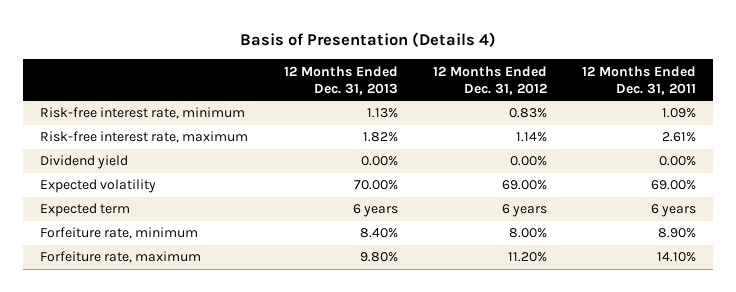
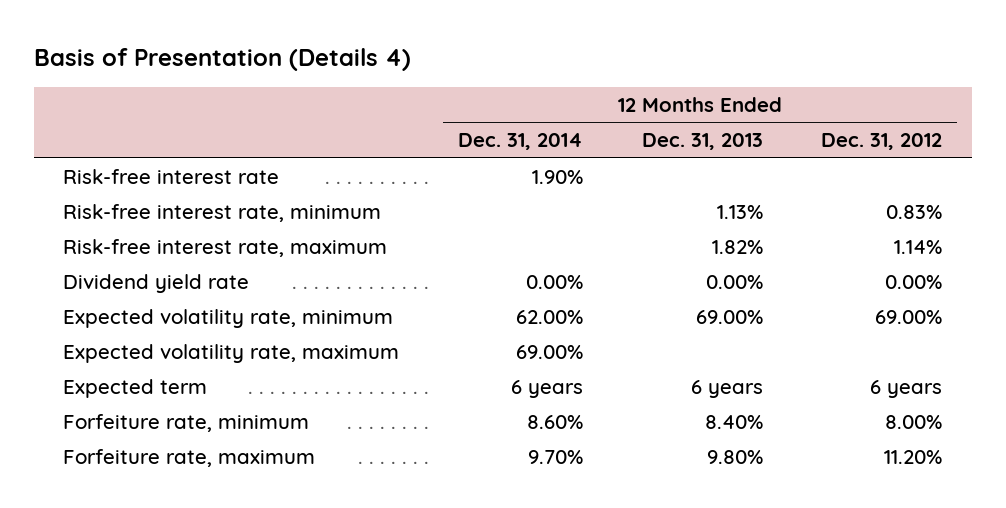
[581,65,696,95] 12 Months Ended Dec. 31, 2011 -> none
none -> [458,133,584,151] Dec. 31, 2014
none -> [63,169,280,185] Risk-free interest rate
[40,155,129,170] Dividend yield -> [63,274,250,294] Dividend yield rate
[40,179,157,194] Expected volatility -> [63,309,394,329] Expected volatility rate, minimum
[353,180,398,191] 70.00% -> [695,310,763,325] 69.00%
none -> [63,344,400,364] Expected volatility rate, maximum

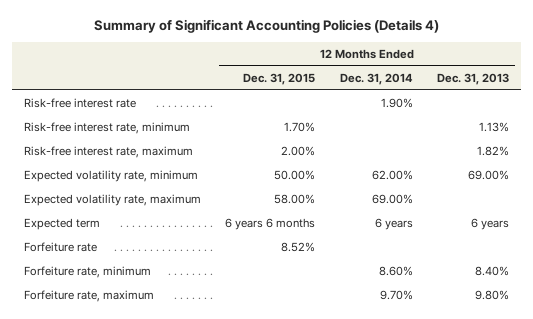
[34,48,412,72] Basis of Presentation (Details 4) -> [93,19,439,34] Summary of Significant Accounting Policies (Details 4)
[821,133,943,151] Dec. 31, 2012 -> none
none -> [243,72,316,85] Dec. 31, 2015
[63,274,250,294] Dividend yield rate -> none
none -> [24,242,98,253] Forfeiture rate

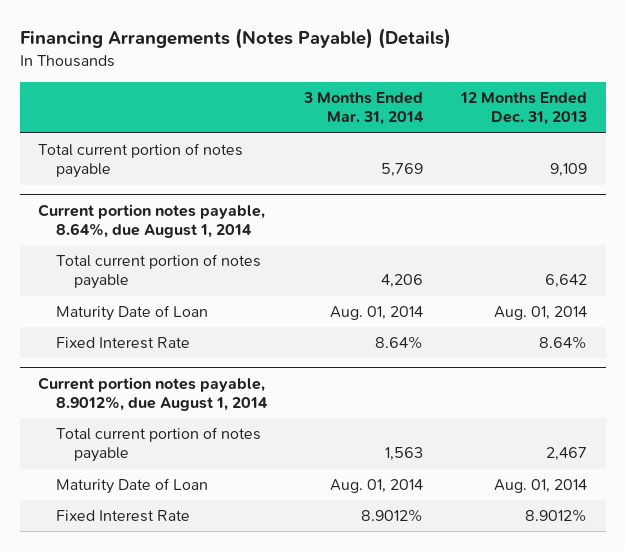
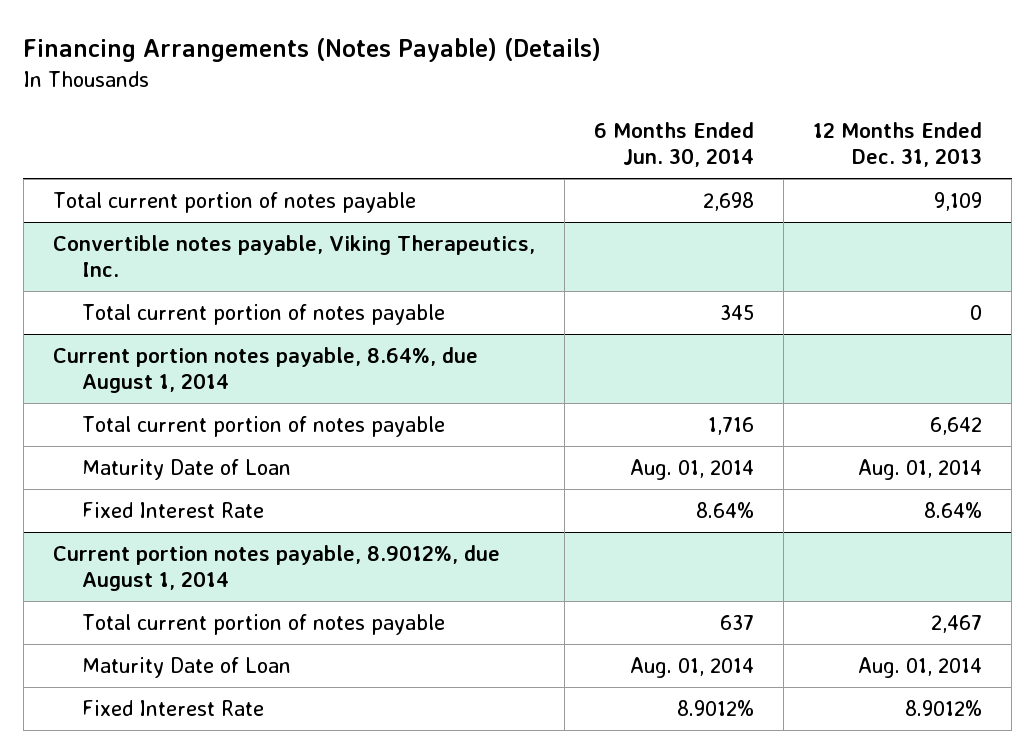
[303,91,425,126] 3 Months Ended Mar. 31, 2014 -> none
none -> [594,121,755,168] 6 Months Ended Jun. 30, 2014
none -> [53,234,536,278] Convertible notes payable, Viking Therapeutics, Inc.
none -> [82,303,446,325] Total current portion of notes payable

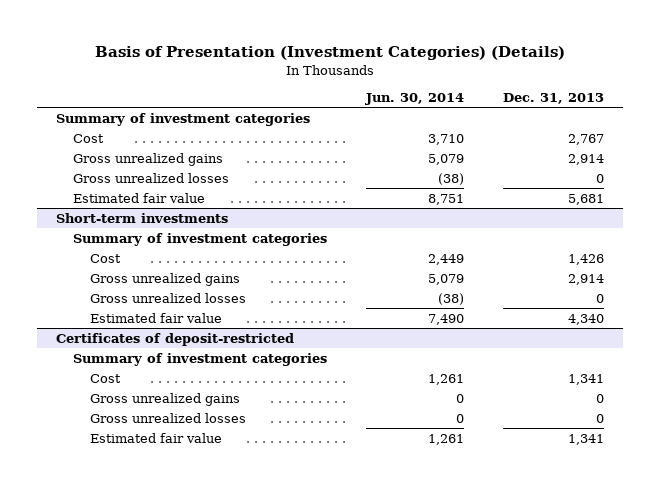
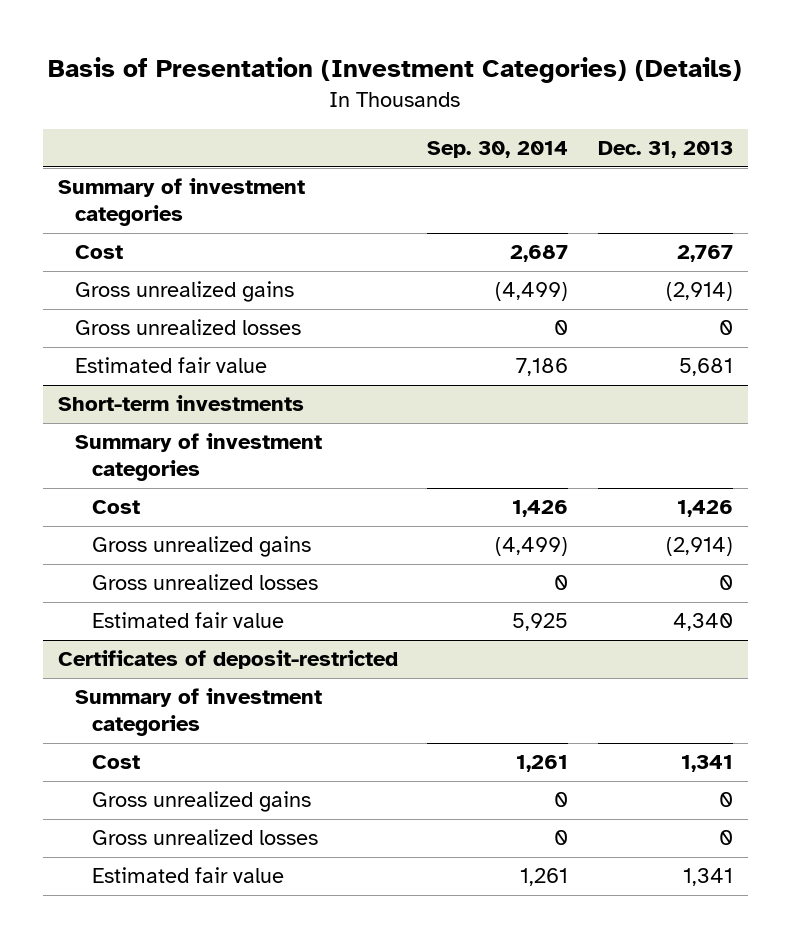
[364,93,464,106] Jun. 30, 2014 -> none
none -> [427,141,569,159] Sep. 30, 2014
[567,153,604,165] 2,914 -> [666,282,734,302] (2,914)
[567,273,604,285] 2,914 -> [666,537,734,557] (2,914)

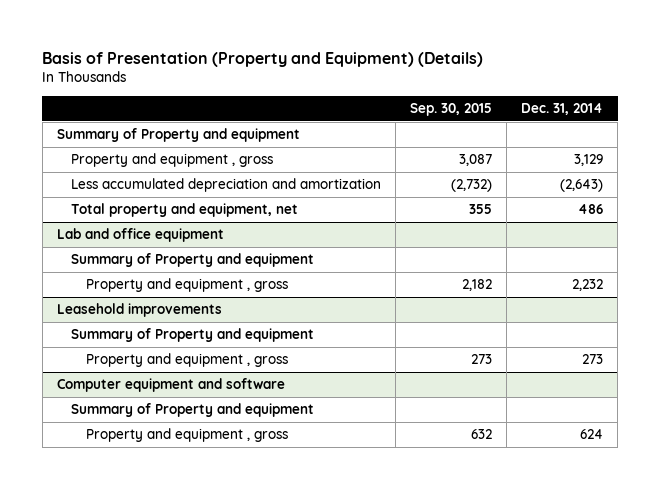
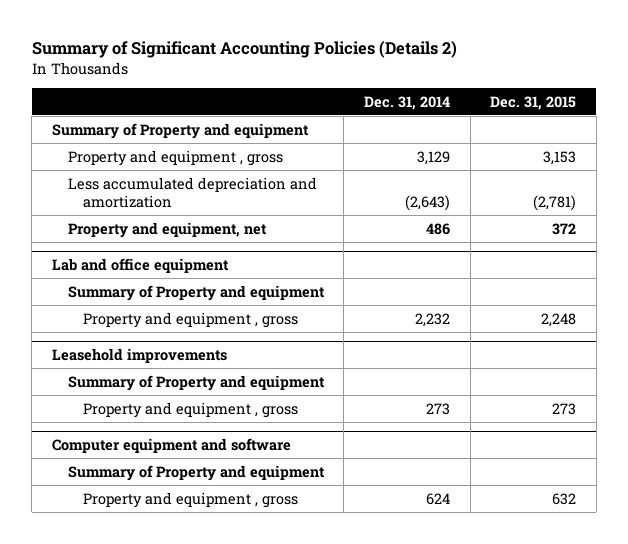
[42,51,484,67] Basis of Presentation (Property and Equipment) (Details) -> [31,41,457,59] Summary of Significant Accounting Policies (Details 2)
[410,103,493,117] Sep. 30, 2015 -> none
none -> [490,95,577,110] Dec. 31, 2015
[71,203,299,218] Total property and equipment, net -> [67,221,267,238] Property and equipment, net

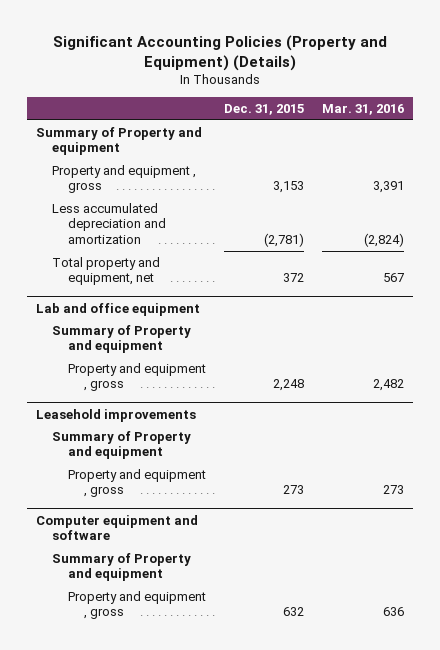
[31,41,457,59] Summary of Significant Accounting Policies (Details 2) -> [52,34,387,71] Significant Accounting Policies (Property and Equipment) (Details)
[363,95,450,110] Dec. 31, 2014 -> none
none -> [322,104,405,116] Mar. 31, 2016
[67,221,267,238] Property and equipment, net -> [51,256,160,286] Total property and equipment, net

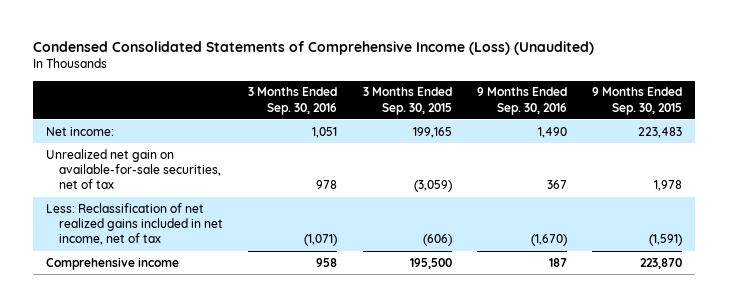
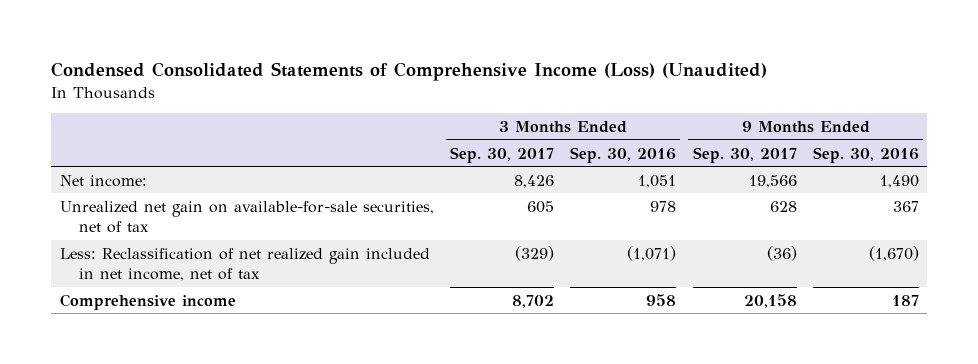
[362,87,452,115] 3 Months Ended Sep. 30, 2015 -> none
[592,87,683,115] 9 Months Ended Sep. 30, 2015 -> none
none -> [449,146,554,163] Sep. 30, 2017
none -> [692,146,797,163] Sep. 30, 2017
[46,202,224,246] Less: Reclassification of net realized gains included in net income, net of tax -> [59,247,430,281] Less: Reclassification of net realized gain included in net income, net of tax

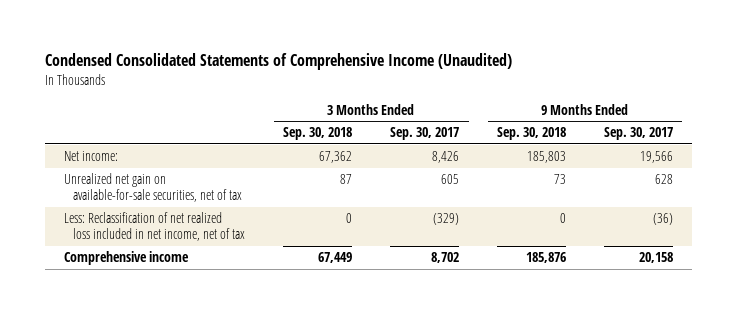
[51,62,768,82] Condensed Consolidated Statements of Comprehensive Income (Loss) (Unaudited) -> [44,53,512,71] Condensed Consolidated Statements of Comprehensive Income (Unaudited)
[570,146,677,163] Sep. 30, 2016 -> none
[812,146,919,163] Sep. 30, 2016 -> none
none -> [283,127,353,141] Sep. 30, 2018
none -> [496,127,566,141] Sep. 30, 2018
[59,247,430,281] Less: Reclassification of net realized gain included in net income, net of tax -> [63,212,246,242] Less: Reclassification of net realized loss included in net income, net of tax

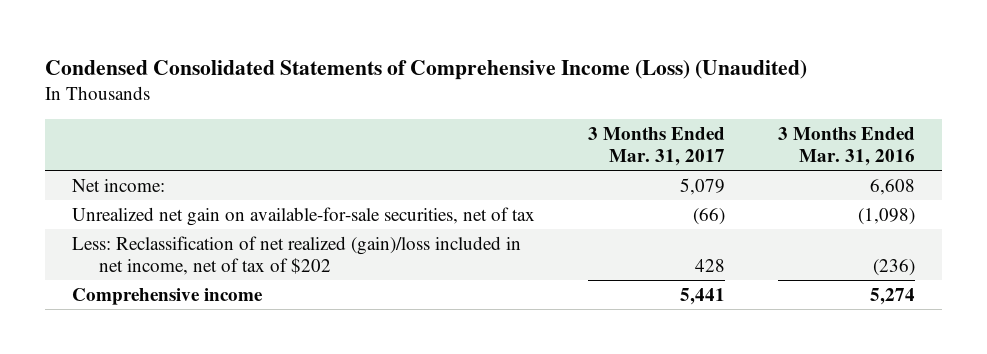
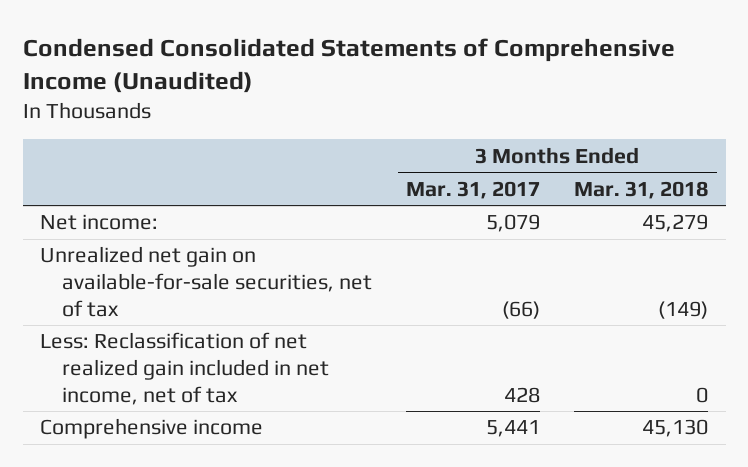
[45,59,808,80] Condensed Consolidated Statements of Comprehensive Income (Loss) (Unaudited) -> [22,37,675,93] Condensed Consolidated Statements of Comprehensive Income (Unaudited)
[778,126,916,166] 3 Months Ended Mar. 31, 2016 -> none
none -> [574,180,709,199] Mar. 31, 2018
[71,235,521,276] Less: Reclassification of net realized (gain)/loss included in net income, net of tax of $202 -> [39,332,329,405] Less: Reclassification of net realized gain included in net income, net of tax

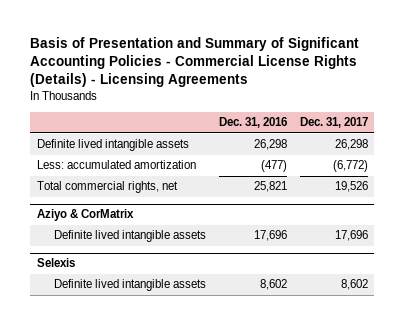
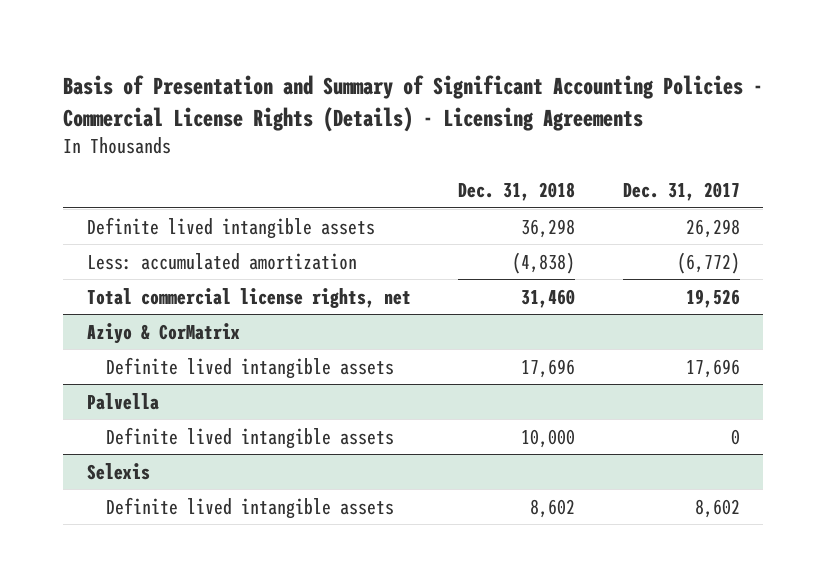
[219,117,288,129] Dec. 31, 2016 -> none
none -> [458,182,576,202] Dec. 31, 2018
[36,181,178,194] Total commercial rights, net -> [86,287,411,308] Total commercial license rights, net
none -> [86,392,159,410] Palvella
none -> [105,426,394,449] Definite lived intangible assets

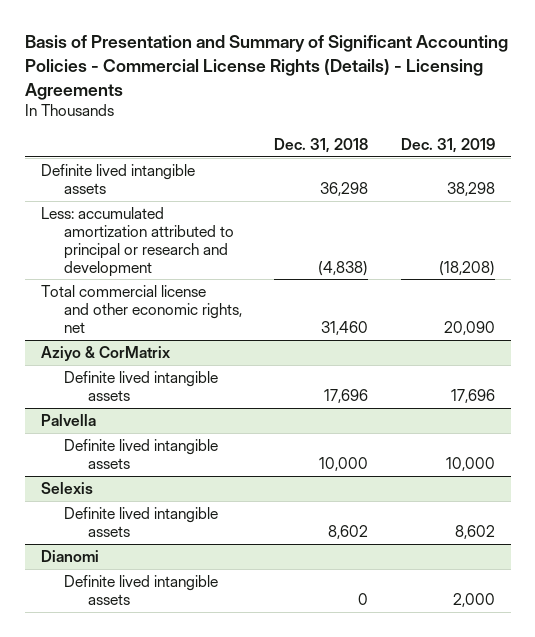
[622,182,740,202] Dec. 31, 2017 -> none
none -> [400,137,495,153] Dec. 31, 2019
[86,252,357,270] Less: accumulated amortization -> [40,207,235,277] Less: accumulated amortization attributed to principal or research and development
[86,287,411,308] Total commercial license rights, net -> [40,285,243,333] Total commercial license and other economic rights, net
none -> [40,550,99,563] Dianomi
none -> [64,575,219,605] Definite lived intangible assets

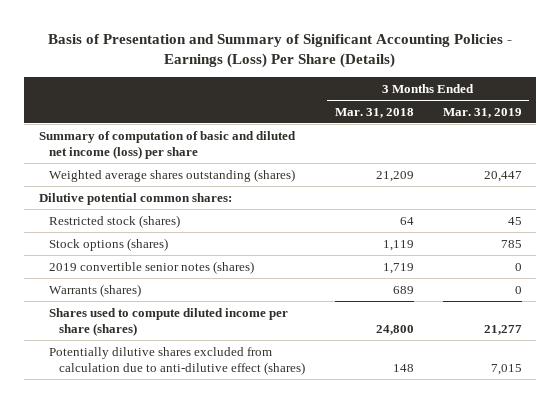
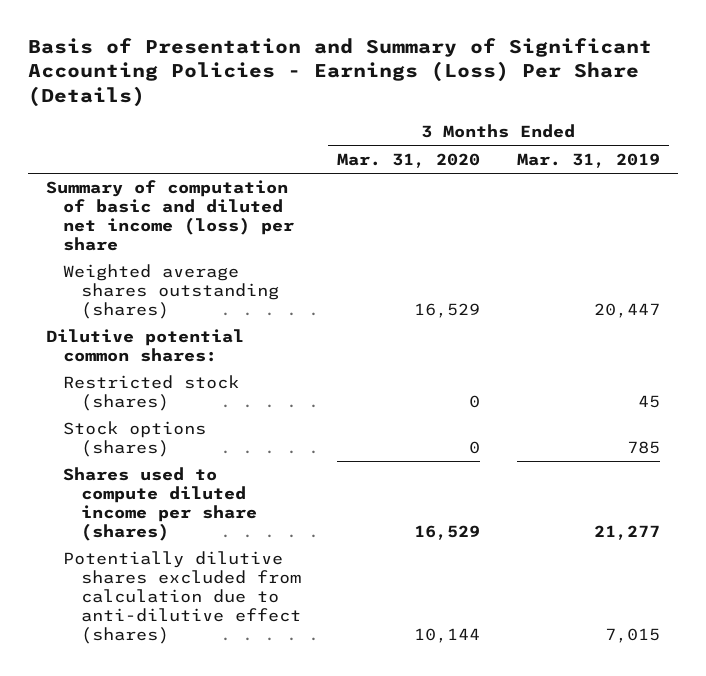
[334,107,414,118] Mar. 31, 2018 -> none
none -> [337,152,481,168] Mar. 31, 2020
[49,260,255,274] 2019 convertible senior notes (shares) -> none
[49,283,142,297] Warrants (shares) -> none

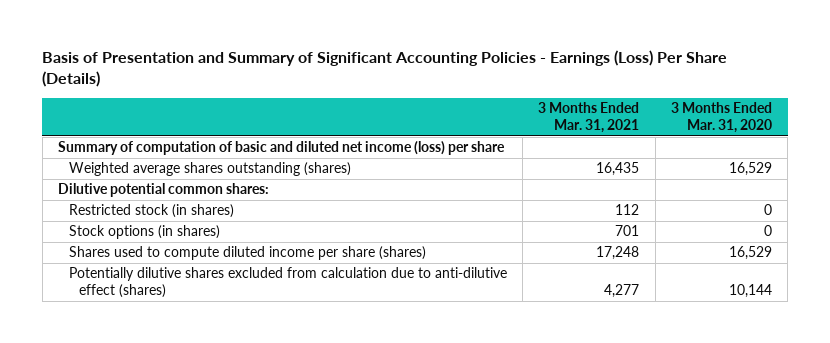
[516,152,660,168] Mar. 31, 2019 -> none
none -> [538,102,640,134] 3 Months Ended Mar. 31, 2021
[63,375,240,412] Restricted stock (shares) -> [68,204,234,219] Restricted stock (in shares)
[63,421,207,458] Stock options (shares) -> [68,225,220,240] Stock options (in shares)

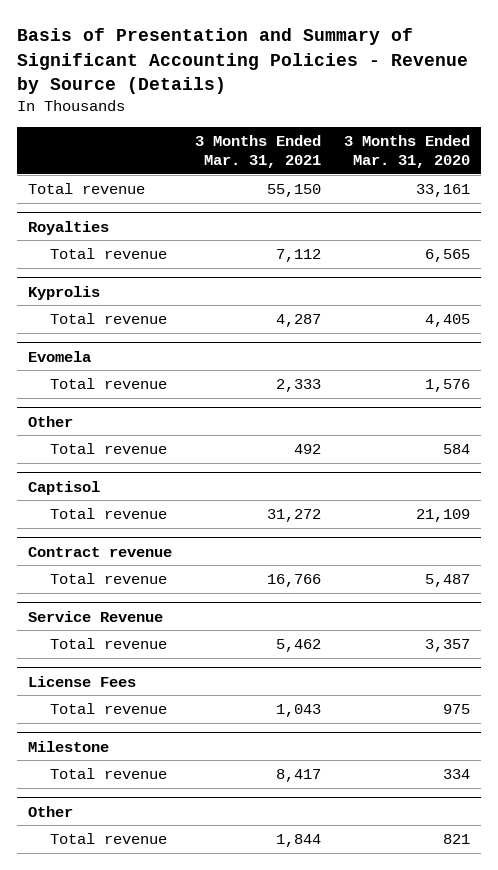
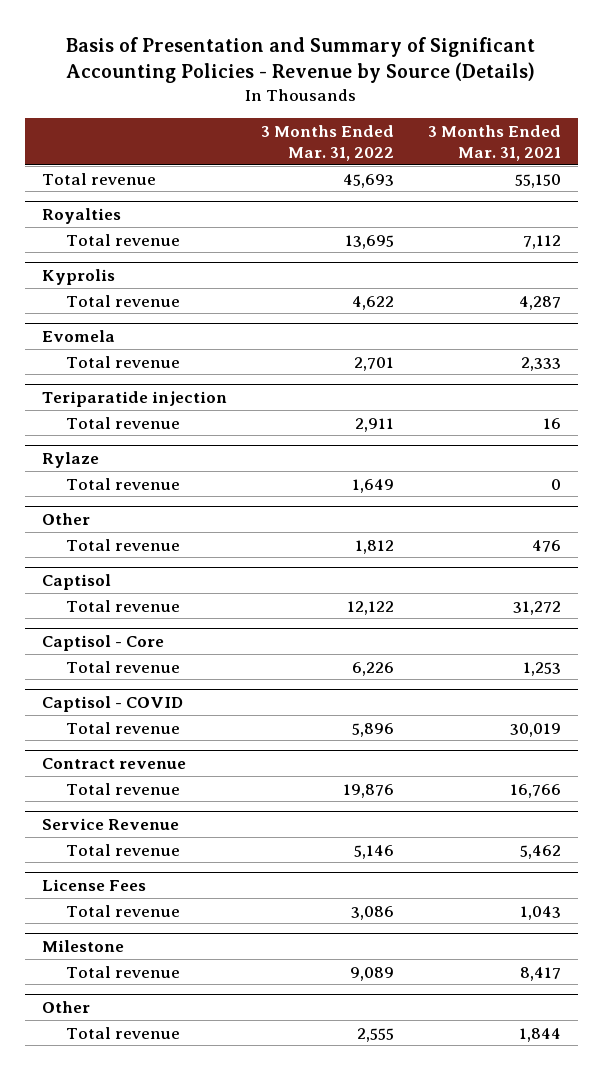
[343,134,470,169] 3 Months Ended Mar. 31, 2020 -> none
none -> [260,124,394,161] 3 Months Ended Mar. 31, 2022
none -> [42,391,228,408] Teriparatide injection
none -> [65,416,180,429] Total revenue
none -> [42,452,100,469] Rylaze
none -> [65,477,180,490] Total revenue
[293,443,321,454] 492 -> [531,539,561,552] 476
none -> [42,635,165,652] Captisol - Core
none -> [65,660,180,673] Total revenue
none -> [42,696,184,713] Captisol - COVID
none -> [65,721,180,734] Total revenue

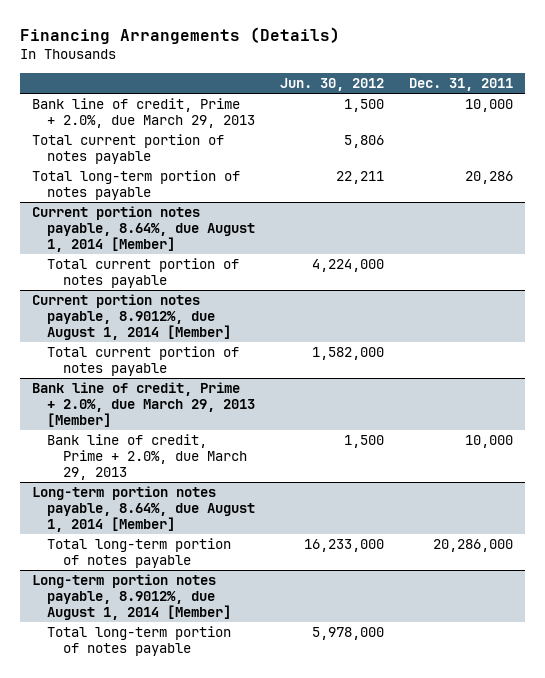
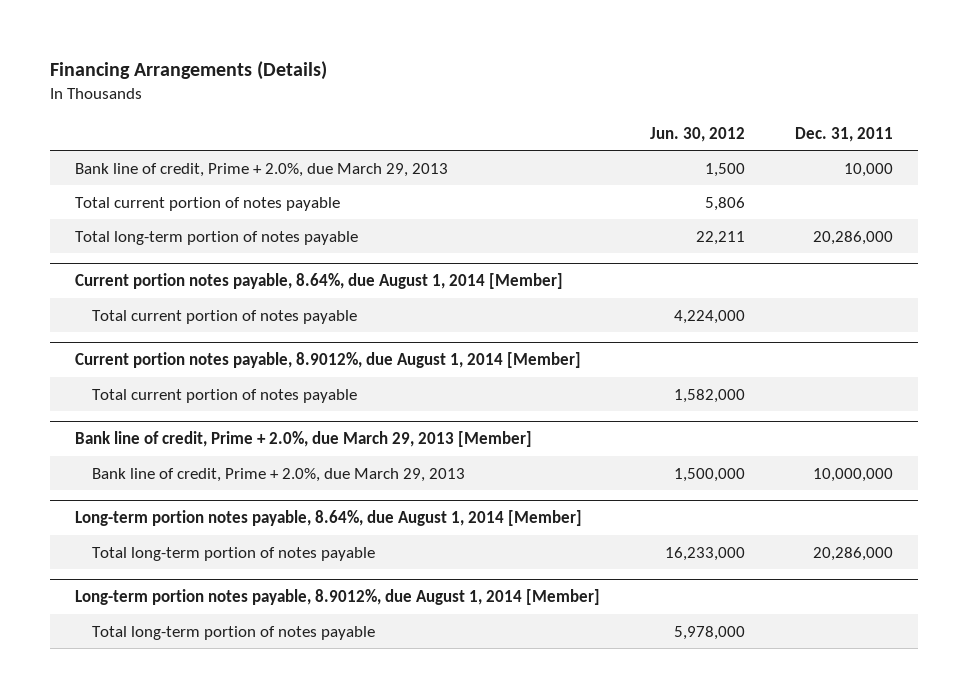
[464,171,513,185] 20,286 -> [812,230,893,245] 20,286,000
[344,435,385,449] 1,500 -> [673,467,745,482] 1,500,000
[464,435,513,449] 10,000 -> [812,467,893,482] 10,000,000

